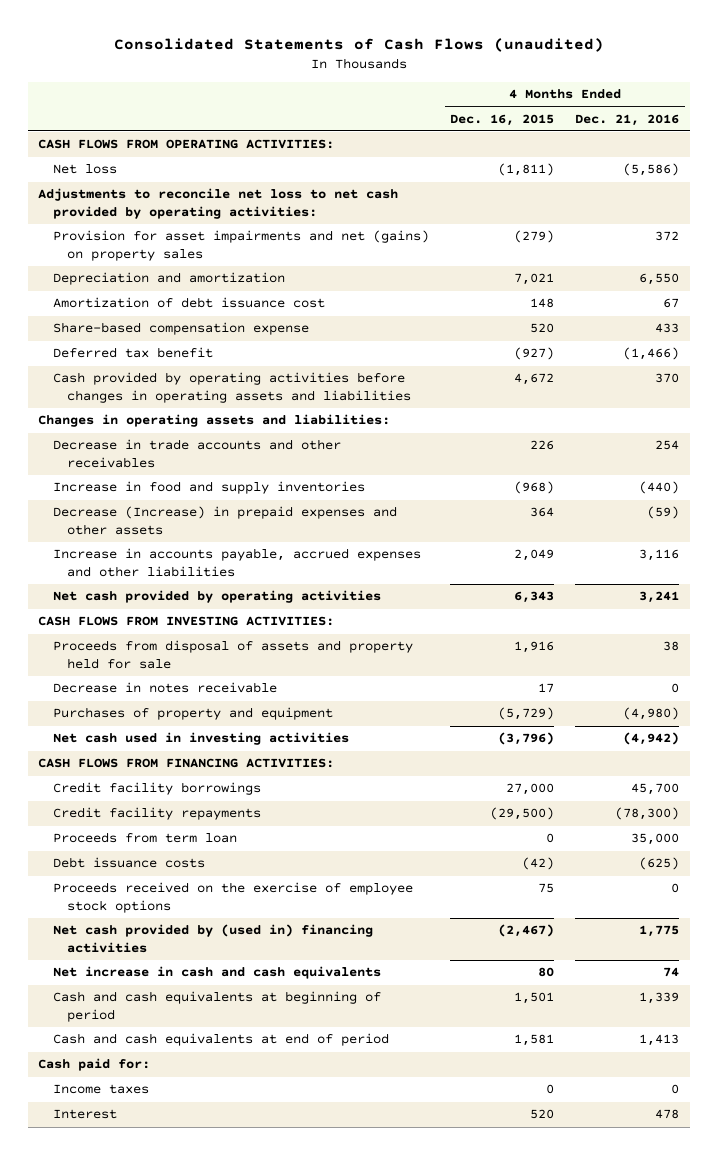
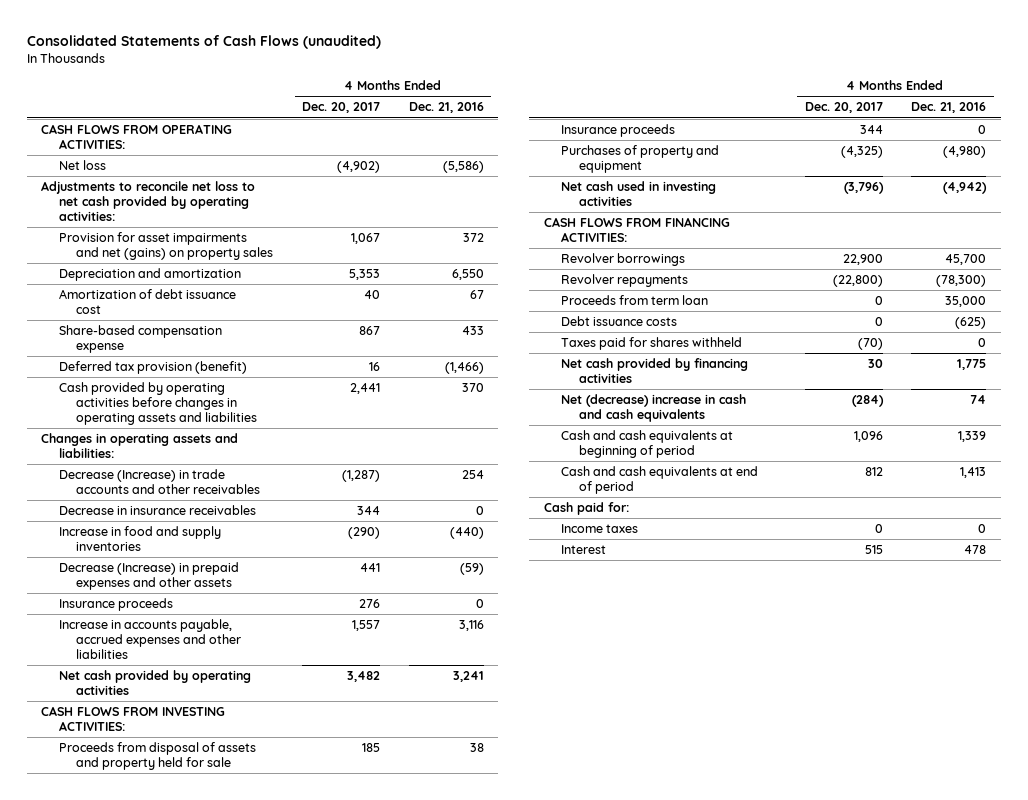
[449,113,554,126] Dec. 16, 2015 -> none
none -> [302,102,381,114] Dec. 20, 2017
[52,347,213,359] Deferred tax benefit -> [58,360,247,374] Deferred tax provision (benefit)
[52,439,341,468] Decrease in trade accounts and other receivables -> [58,468,261,494] Decrease (Increase) in trade accounts and other receivables
none -> [58,504,256,515] Decrease in insurance receivables
none -> [58,597,173,611] Insurance proceeds
[52,682,277,694] Decrease in notes receivable -> none
none -> [561,123,676,137] Insurance proceeds
[52,782,261,796] Credit facility borrowings -> [561,252,686,266] Revolver borrowings
[52,807,261,821] Credit facility repayments -> [561,273,689,287] Revolver repayments
[52,882,413,913] Proceeds received on the exercise of employee stock options -> none
none -> [561,336,743,350] Taxes paid for shares withheld
[52,924,373,953] Net cash provided by (used in) financing activities -> [561,357,749,383] Net cash provided by financing activities
[52,966,381,980] Net increase in cash and cash equivalents -> [561,393,747,422] Net (decrease) increase in cash and cash equivalents

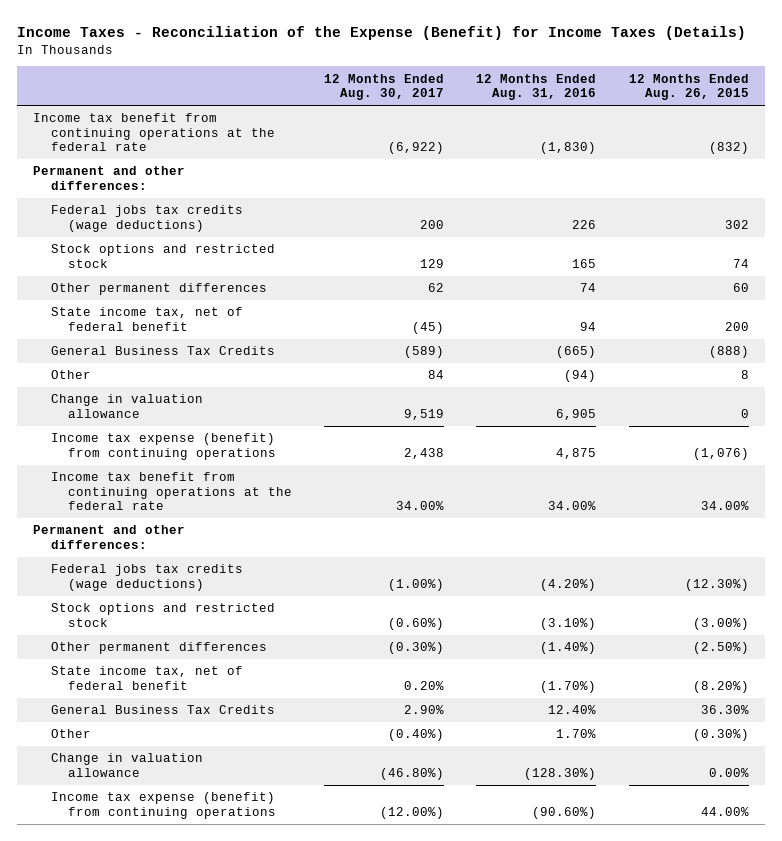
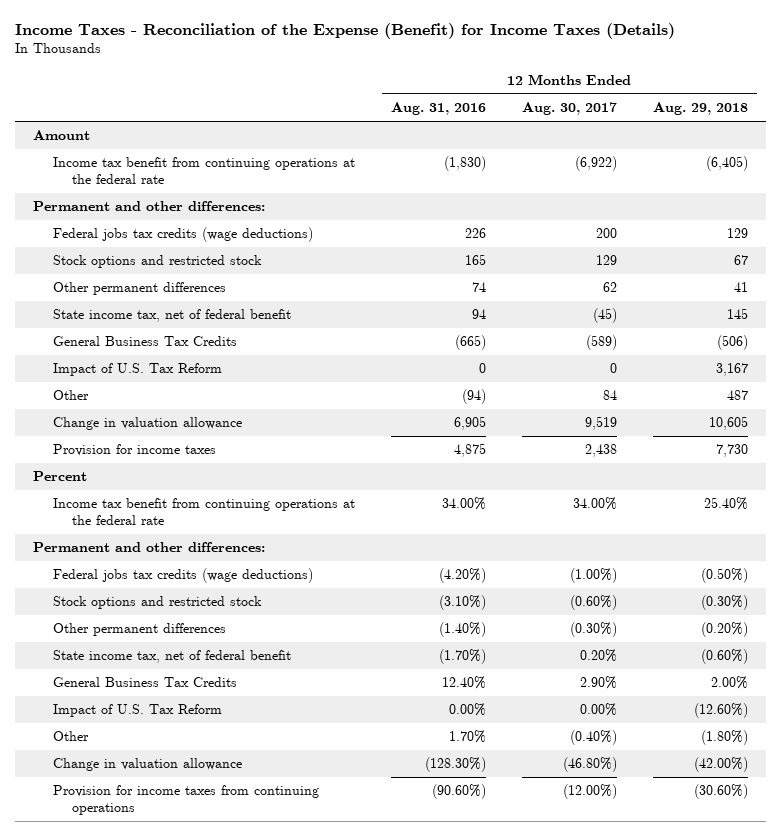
[628,73,749,101] 12 Months Ended Aug. 26, 2015 -> none
none -> [652,102,748,116] Aug. 29, 2018
none -> [32,130,90,141] Amount
none -> [52,363,222,377] Impact of U.S. Tax Reform
[50,433,276,460] Income tax expense (benefit) from continuing operations -> [52,444,216,457] Provision for income taxes
none -> [32,471,87,482] Percent
none -> [52,704,222,718] Impact of U.S. Tax Reform
[50,792,276,819] Income tax expense (benefit) from continuing operations -> [52,785,319,816] Provision for income taxes from continuing operations

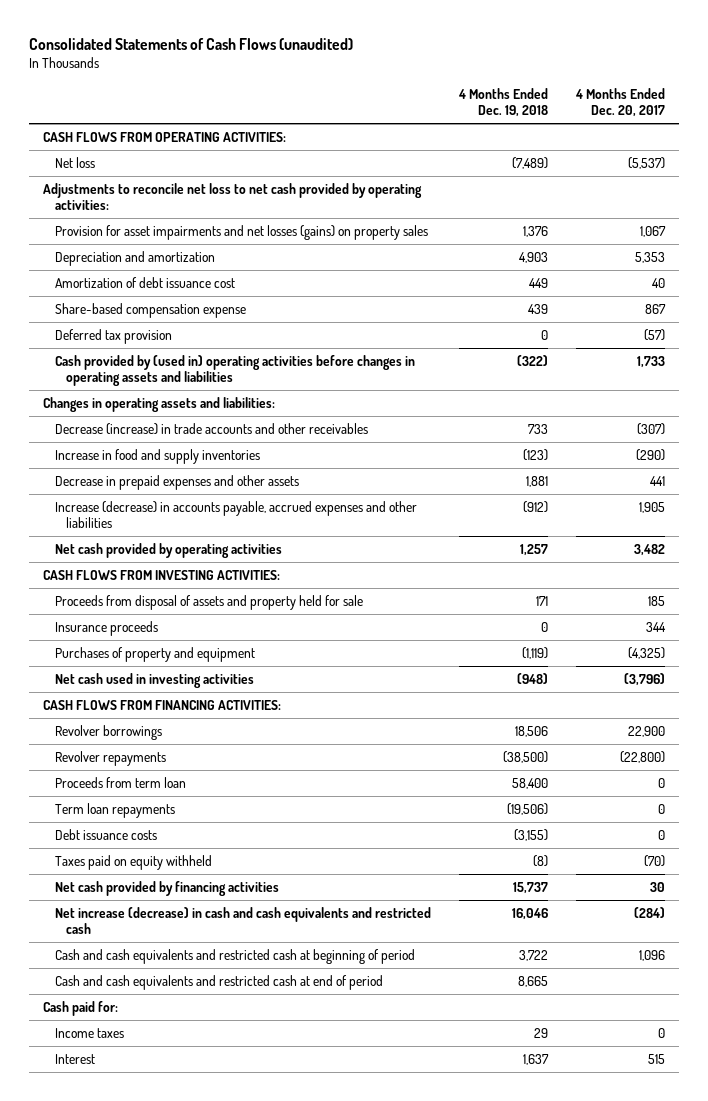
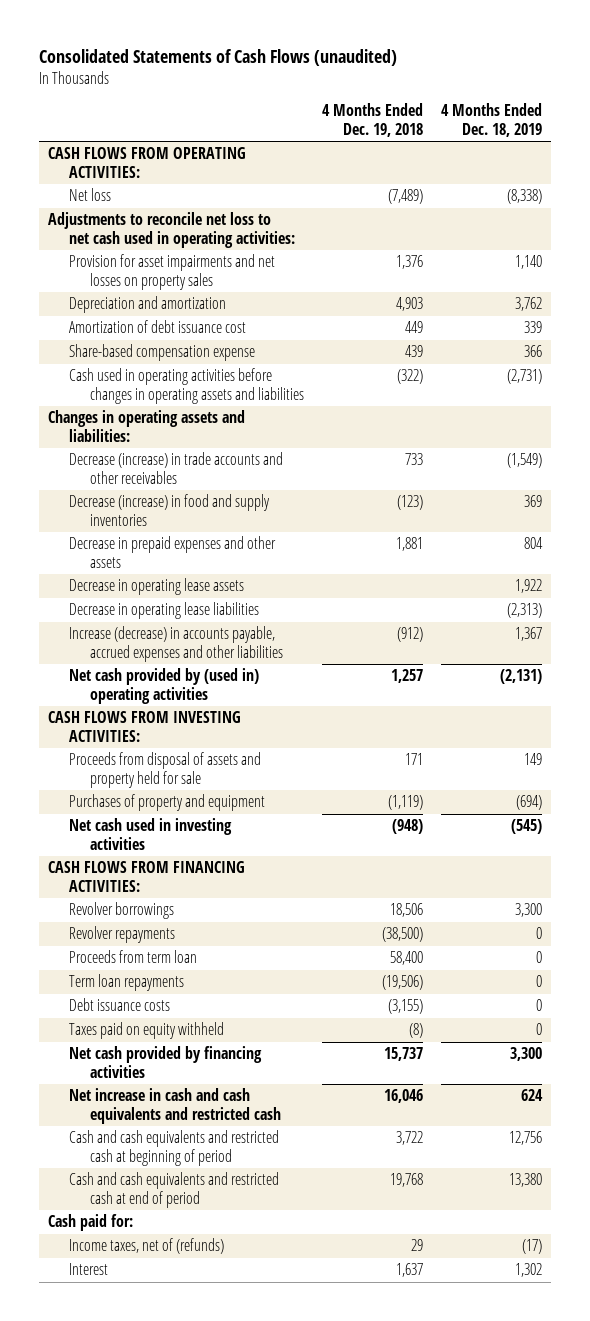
[574,87,665,118] 4 Months Ended Dec. 20, 2017 -> none
none -> [440,103,542,137] 4 Months Ended Dec. 18, 2019
[43,182,423,211] Adjustments to reconcile net loss to net cash provided by operating activities: -> [48,212,296,248] Adjustments to reconcile net loss to net cash used in operating activities:
[54,224,428,240] Provision for asset impairments and net losses (gains) on property sales -> [69,254,276,290] Provision for asset impairments and net losses on property sales
[54,328,172,344] Deferred tax provision -> none
[54,354,415,387] Cash provided by (used in) operating activities before changes in operating assets and liabilities -> [69,368,304,404] Cash used in operating activities before changes in operating assets and liabilities
[54,448,260,464] Increase in food and supply inventories -> [69,494,271,526] Decrease (increase) in food and supply inventories
none -> [69,578,245,596] Decrease in operating lease assets
none -> [69,602,260,620] Decrease in operating lease liabilities
[54,542,282,558] Net cash provided by operating activities -> [69,668,260,704] Net cash provided by (used in) operating activities
[54,620,158,636] Insurance proceeds -> none
[54,906,431,935] Net increase (decrease) in cash and cash equivalents and restricted cash -> [69,1088,281,1124] Net increase in cash and cash equivalents and restricted cash
[517,975,548,987] 8,665 -> [389,1173,423,1188] 19,768
[54,1027,124,1038] Income taxes -> none
none -> [69,1238,225,1255] Income taxes, net of (refunds)

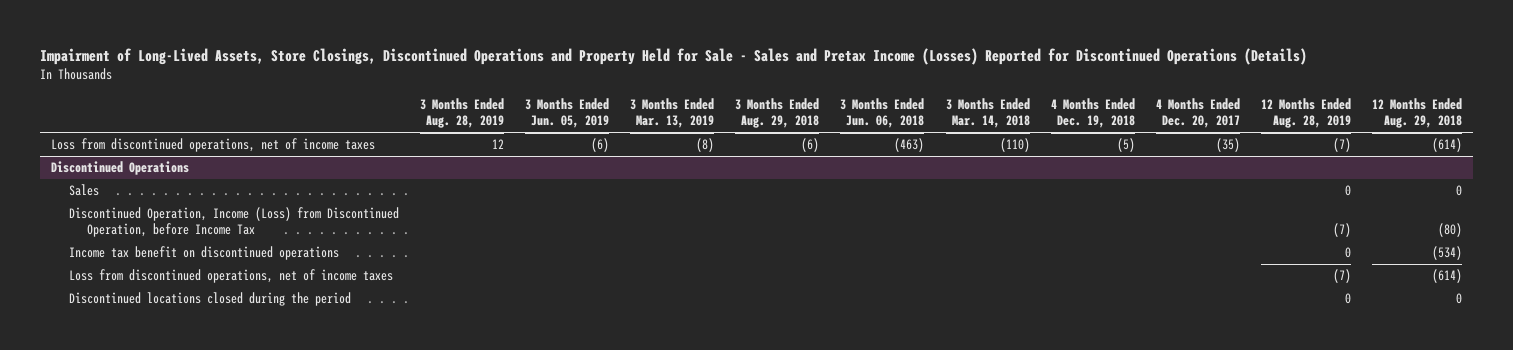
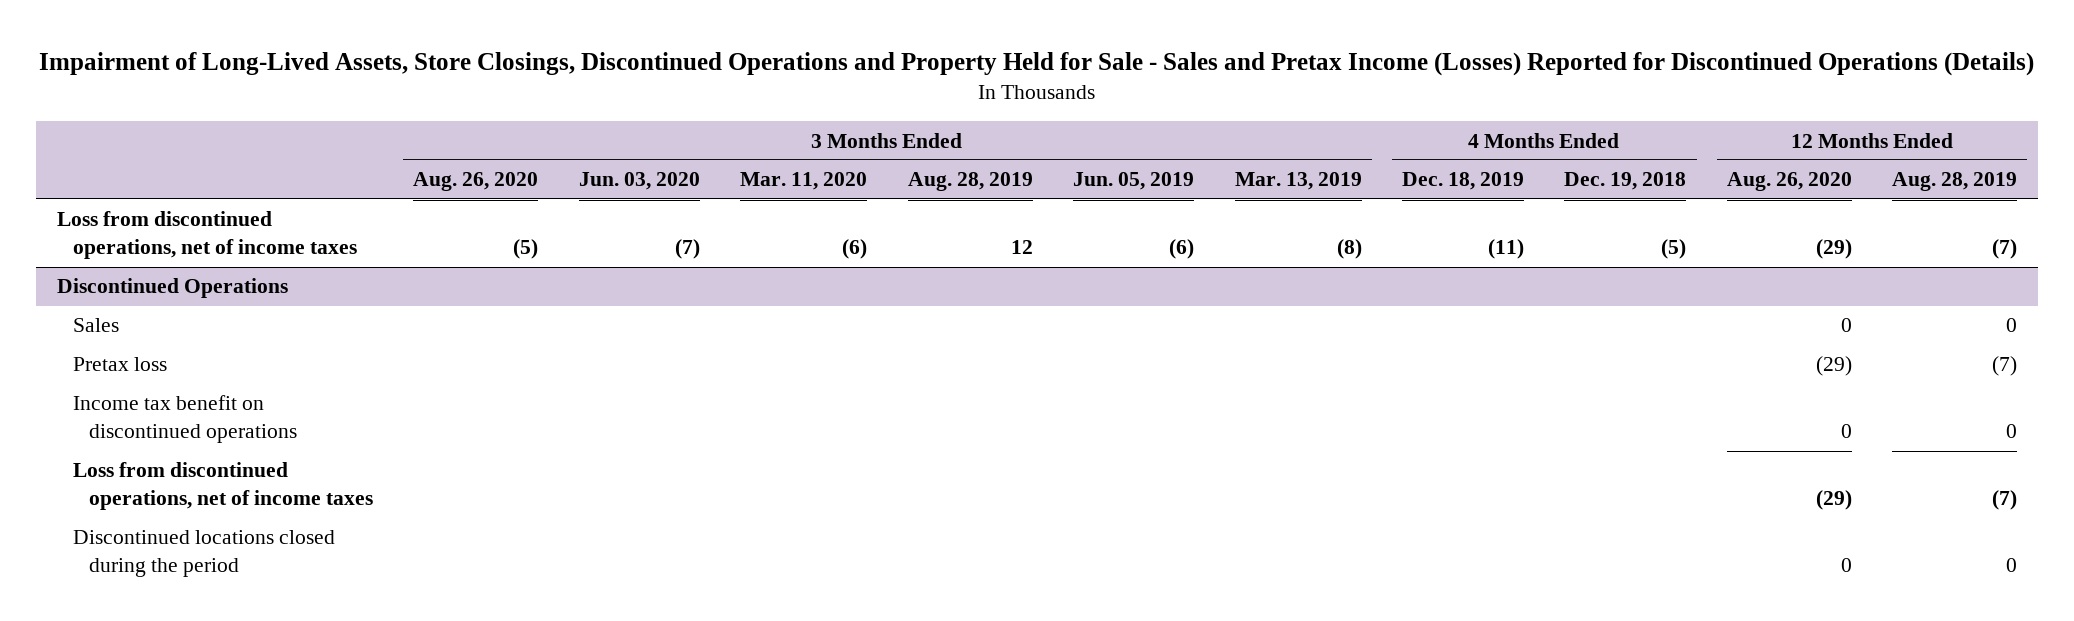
[735,98,820,129] 3 Months Ended Aug. 29, 2018 -> none
[840,98,925,129] 3 Months Ended Jun. 06, 2018 -> none
[945,98,1030,129] 3 Months Ended Mar. 14, 2018 -> none
[1155,98,1240,129] 4 Months Ended Dec. 20, 2017 -> none
[1372,98,1463,129] 12 Months Ended Aug. 29, 2018 -> none
none -> [413,172,539,192] Aug. 26, 2020
none -> [578,172,700,191] Jun. 03, 2020
none -> [740,172,868,191] Mar. 11, 2020
none -> [1401,172,1524,191] Dec. 18, 2019
none -> [1726,172,1852,192] Aug. 26, 2020
[68,207,399,238] Discontinued Operation, Income (Loss) from Discontinued Operation, before Income Tax -> [72,357,167,372] Pretax loss

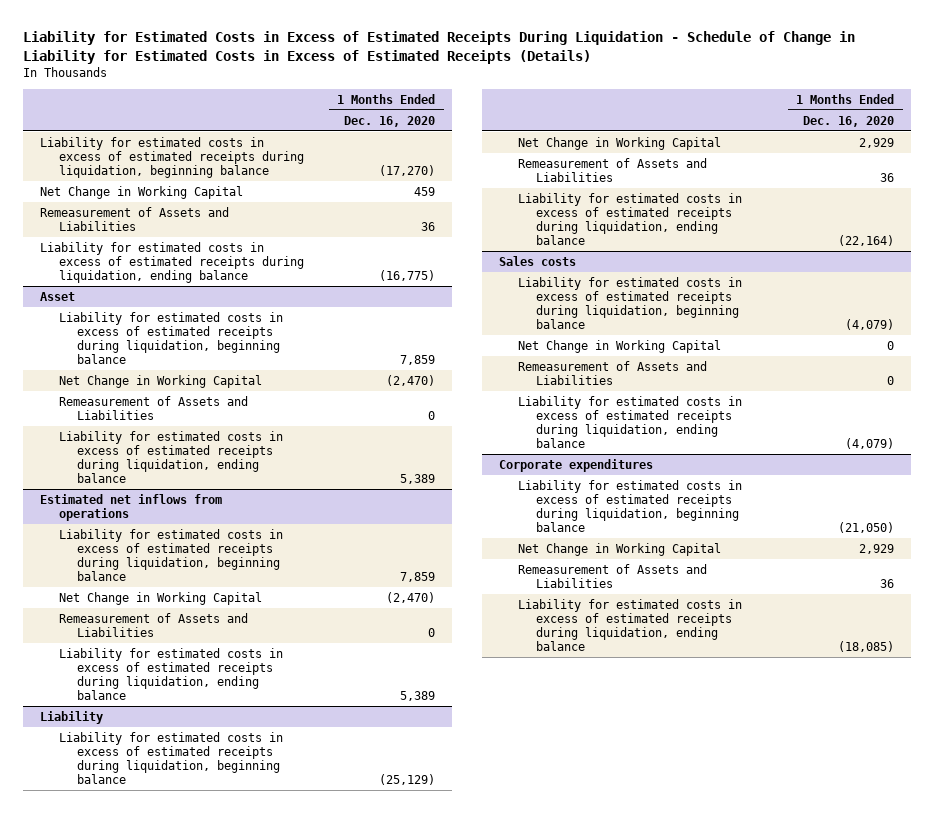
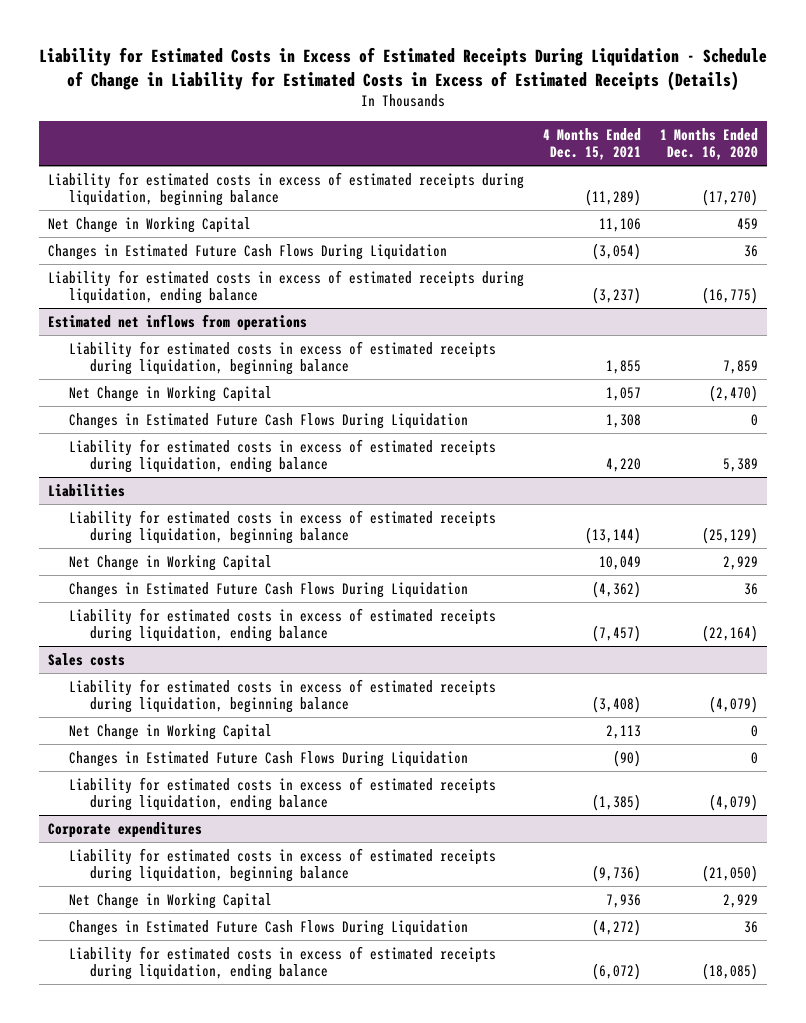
none -> [543,127,642,161] 4 Months Ended Dec. 15, 2021
[40,206,230,231] Remeasurement of Assets and Liabilities -> [48,243,448,260] Changes in Estimated Future Cash Flows During Liquidation
[40,291,76,301] Asset -> none
[58,311,283,364] Liability for estimated costs in excess of estimated receipts during liquidation, beginning balance -> none
[58,374,262,388] Net Change in Working Capital -> none
[58,395,248,420] Remeasurement of Assets and Liabilities -> none
[58,430,283,483] Liability for estimated costs in excess of estimated receipts during liquidation, ending balance -> none
[58,612,248,637] Remeasurement of Assets and Liabilities -> [69,412,469,429] Changes in Estimated Future Cash Flows During Liquidation
[40,710,104,724] Liability -> [48,483,126,497] Liabilities
[517,157,707,182] Remeasurement of Assets and Liabilities -> [69,581,469,598] Changes in Estimated Future Cash Flows During Liquidation
[517,360,707,385] Remeasurement of Assets and Liabilities -> [69,750,469,767] Changes in Estimated Future Cash Flows During Liquidation
[517,563,707,588] Remeasurement of Assets and Liabilities -> [69,919,469,936] Changes in Estimated Future Cash Flows During Liquidation

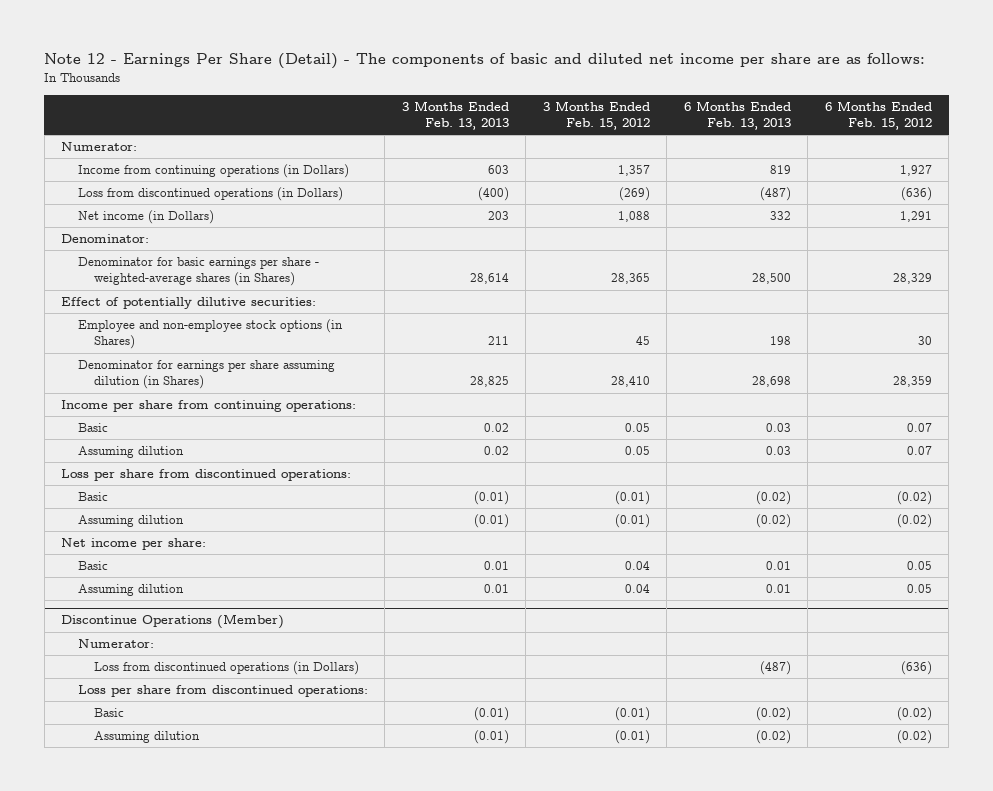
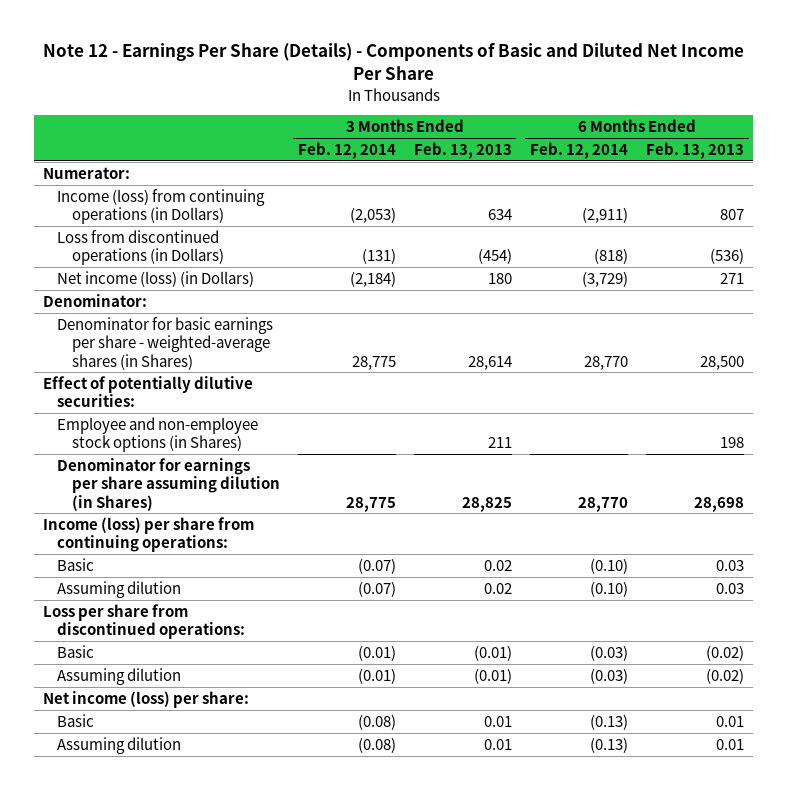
[44,53,926,70] Note 12 - Earnings Per Share (Detail) - The components of basic and diluted net income per share are as follows: -> [42,43,744,81] Note 12 - Earnings Per Share (Details) - Components of Basic and Diluted Net Income Per Share
[542,100,650,130] 3 Months Ended Feb. 15, 2012 -> none
[824,100,932,130] 6 Months Ended Feb. 15, 2012 -> none
none -> [297,141,396,159] Feb. 12, 2014
none -> [529,141,628,159] Feb. 12, 2014
[77,164,349,179] Income from continuing operations (in Dollars) -> [57,188,266,225] Income (loss) from continuing operations (in Dollars)
[487,165,509,175] 603 -> [487,209,512,221] 634
[769,165,791,175] 819 -> [720,209,745,221] 807
[477,187,509,202] (400) -> [477,248,512,265] (454)
[759,187,791,202] (487) -> [710,248,745,265] (536)
[77,210,214,225] Net income (in Dollars) -> [57,270,255,287] Net income (loss) (in Dollars)
[487,211,509,221] 203 -> [487,272,512,284] 180
[769,211,791,221] 332 -> [720,272,745,284] 271
[61,400,357,413] Income per share from continuing operations: -> [43,516,255,553] Income (loss) per share from continuing operations:
[61,538,207,551] Net income per share: -> [43,690,250,708] Net income (loss) per share:
[61,614,285,630] Discontinue Operations (Member) -> none
[77,639,154,649] Numerator: -> none
[94,661,360,676] Loss from discontinued operations (in Dollars) -> none
[77,685,368,698] Loss per share from discontinued operations: -> none
[94,708,125,718] Basic -> none
[94,731,201,744] Assuming dilution -> none

